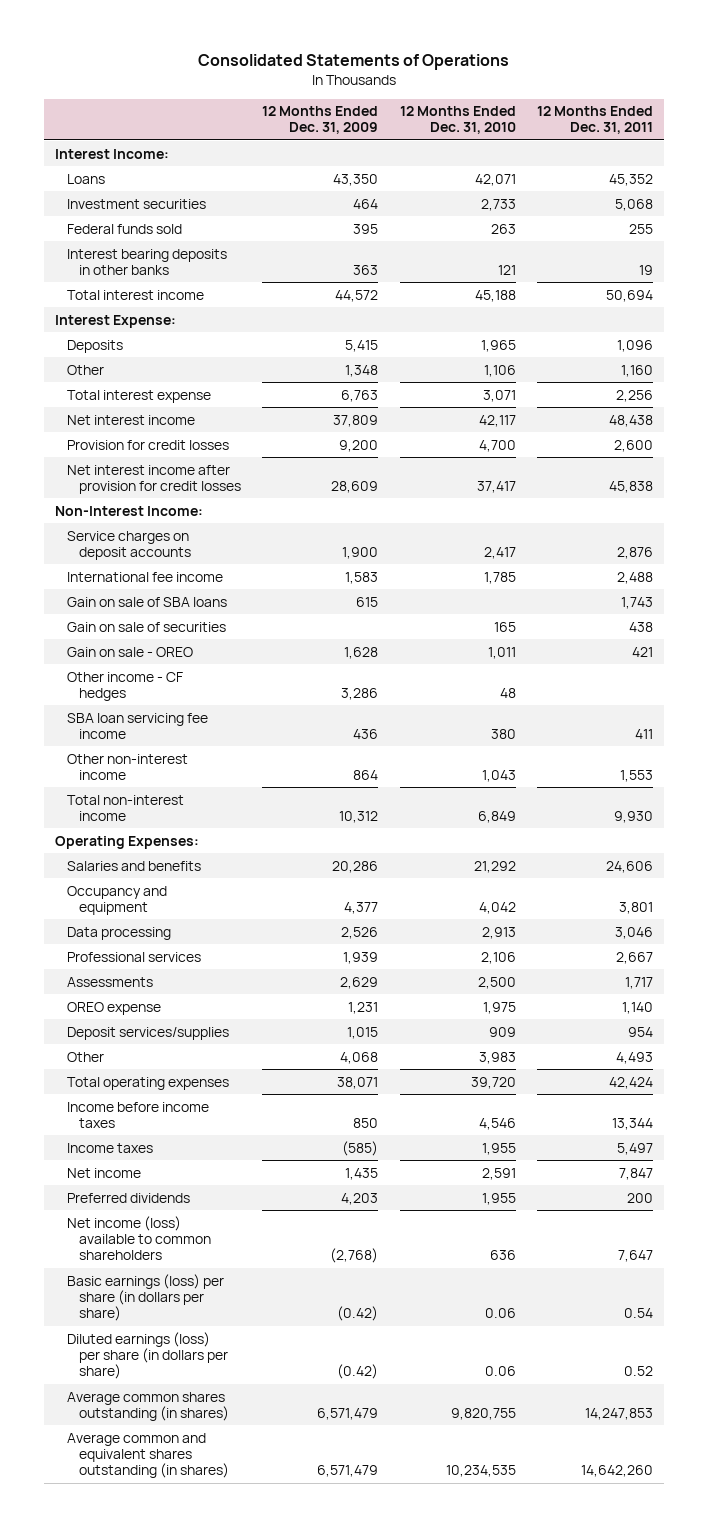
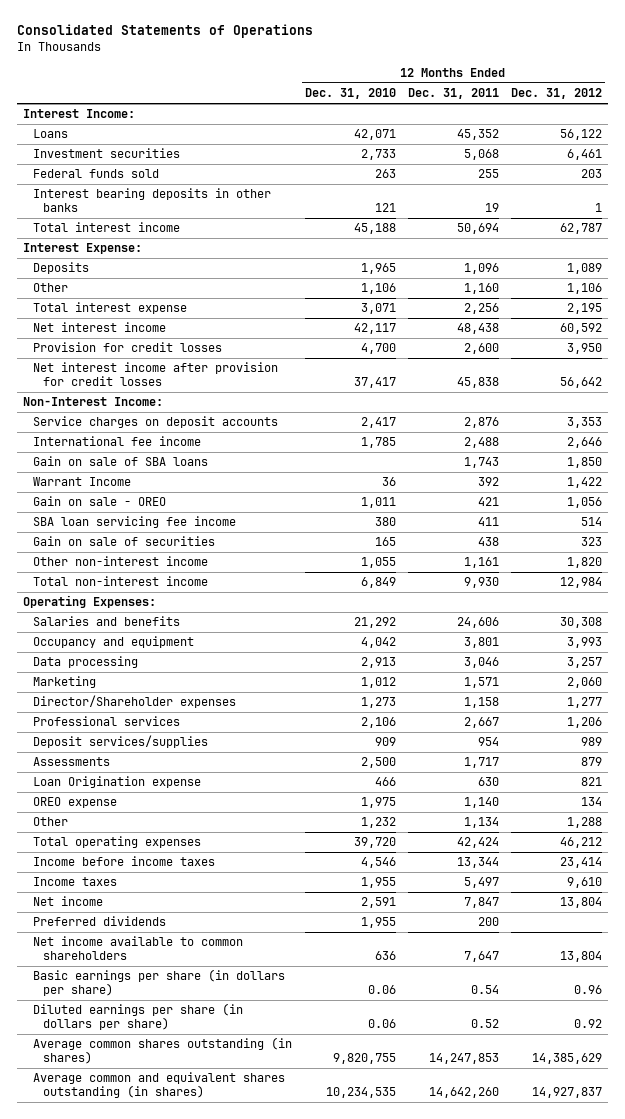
[262,106,379,135] 12 Months Ended Dec. 31, 2009 -> none
none -> [510,87,602,99] Dec. 31, 2012
none -> [33,477,132,487] Warrant Income
[67,671,184,701] Other income - CF hedges -> none
[67,621,227,632] Gain on sale of securities -> [33,536,216,547] Gain on sale of securities
[481,769,516,782] 1,043 -> [360,557,396,569] 1,055
[620,769,654,782] 1,553 -> [463,557,499,569] 1,161
none -> [33,676,97,689] Marketing
none -> [33,695,237,709] Director/Shareholder expenses
[67,1026,230,1040] Deposit services/supplies -> [33,735,209,749] Deposit services/supplies
none -> [33,776,202,789] Loan Origination expense
[478,1051,516,1064] 3,983 -> [360,817,396,829] 1,232
[616,1051,654,1064] 4,493 -> [463,817,499,829] 1,134
[67,1215,212,1261] Net income (loss) available to common shareholders -> [33,936,244,961] Net income available to common shareholders
[67,1273,225,1322] Basic earnings (loss) per share (in dollars per share) -> [33,969,286,997] Basic earnings per share (in dollars per share)
[67,1331,229,1380] Diluted earnings (loss) per share (in dollars per share) -> [33,1003,244,1031] Diluted earnings per share (in dollars per share)

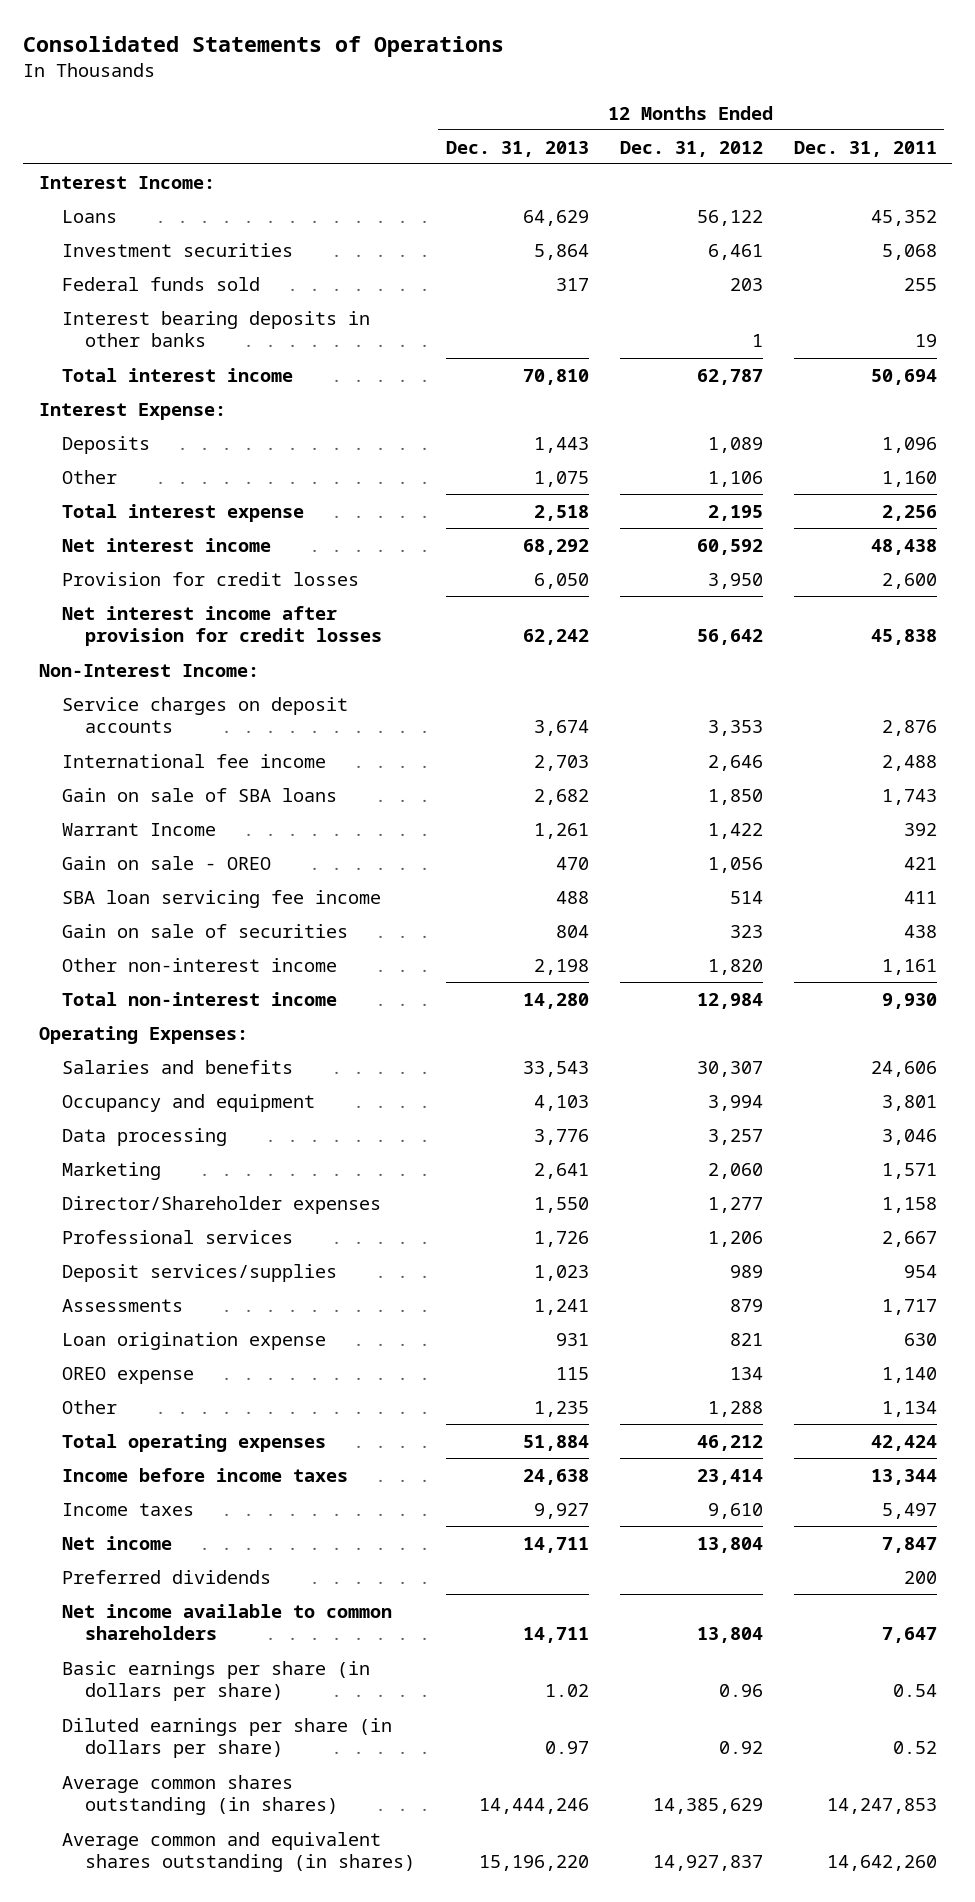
[304,87,396,99] Dec. 31, 2010 -> none
none -> [445,140,589,157] Dec. 31, 2013
[559,617,602,629] 30,308 -> [696,1060,763,1077] 30,307
[566,637,602,649] 3,993 -> [707,1094,763,1111] 3,994
[33,776,202,789] Loan Origination expense -> [61,1331,326,1350] Loan origination expense

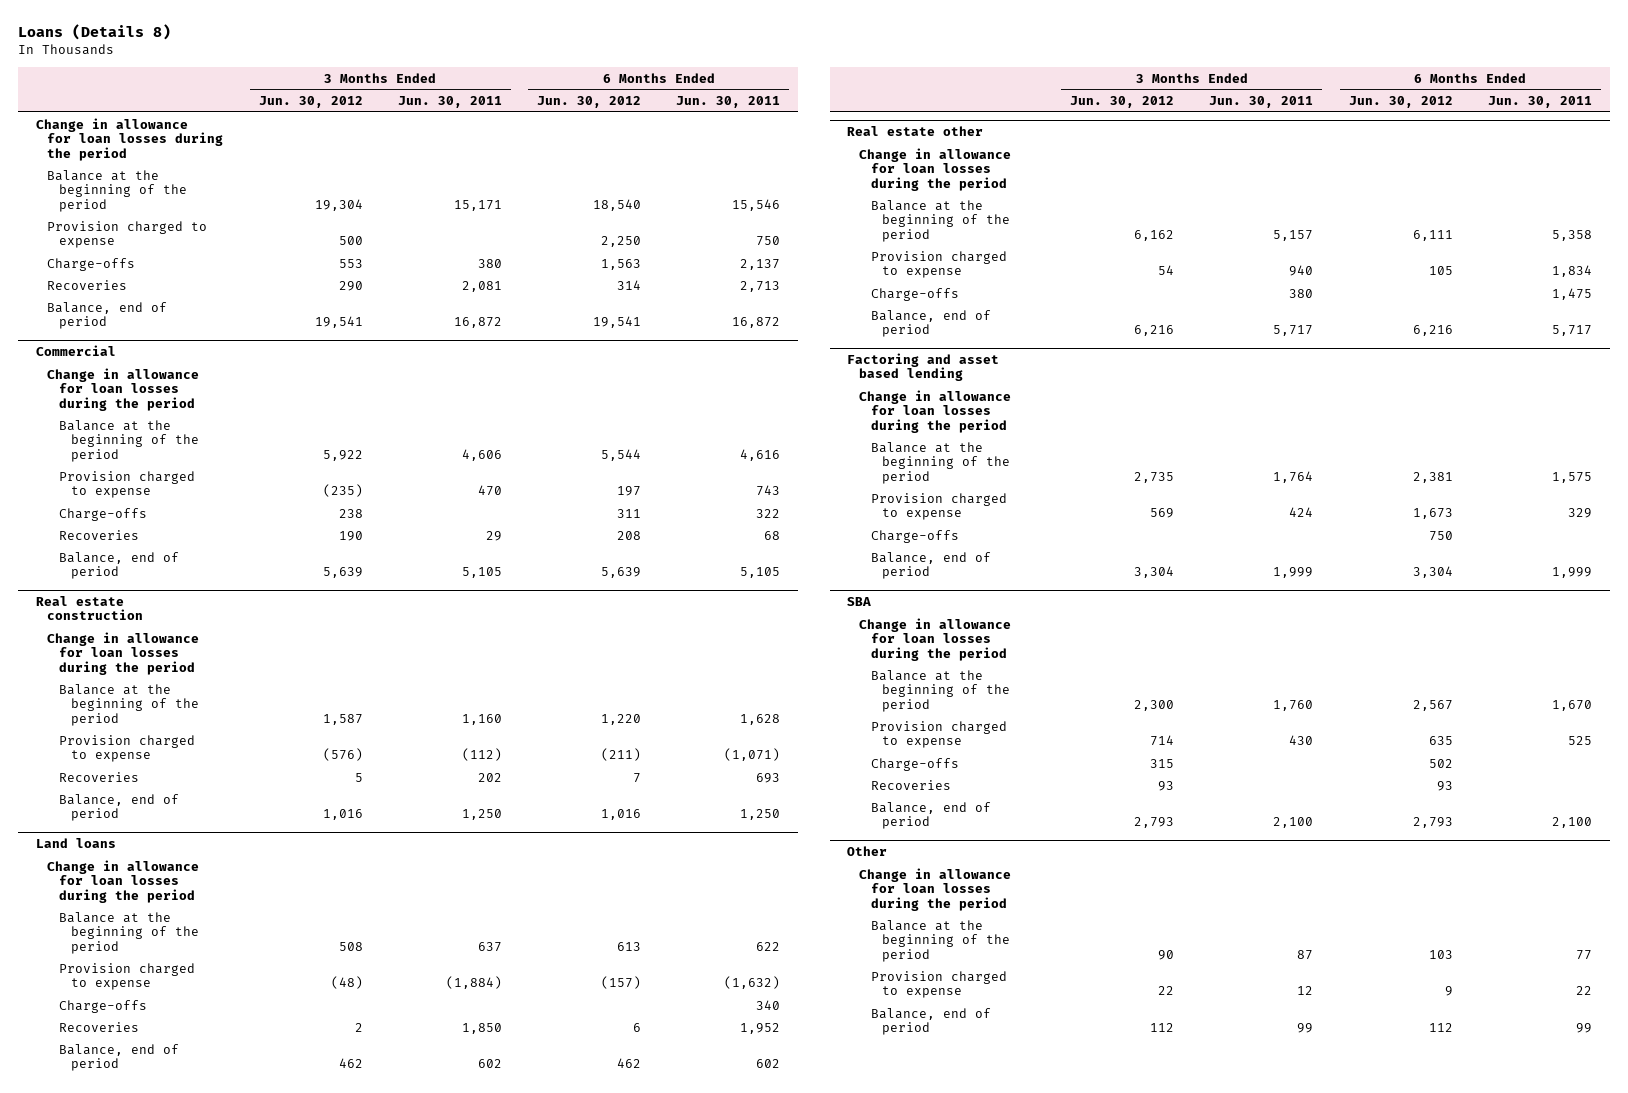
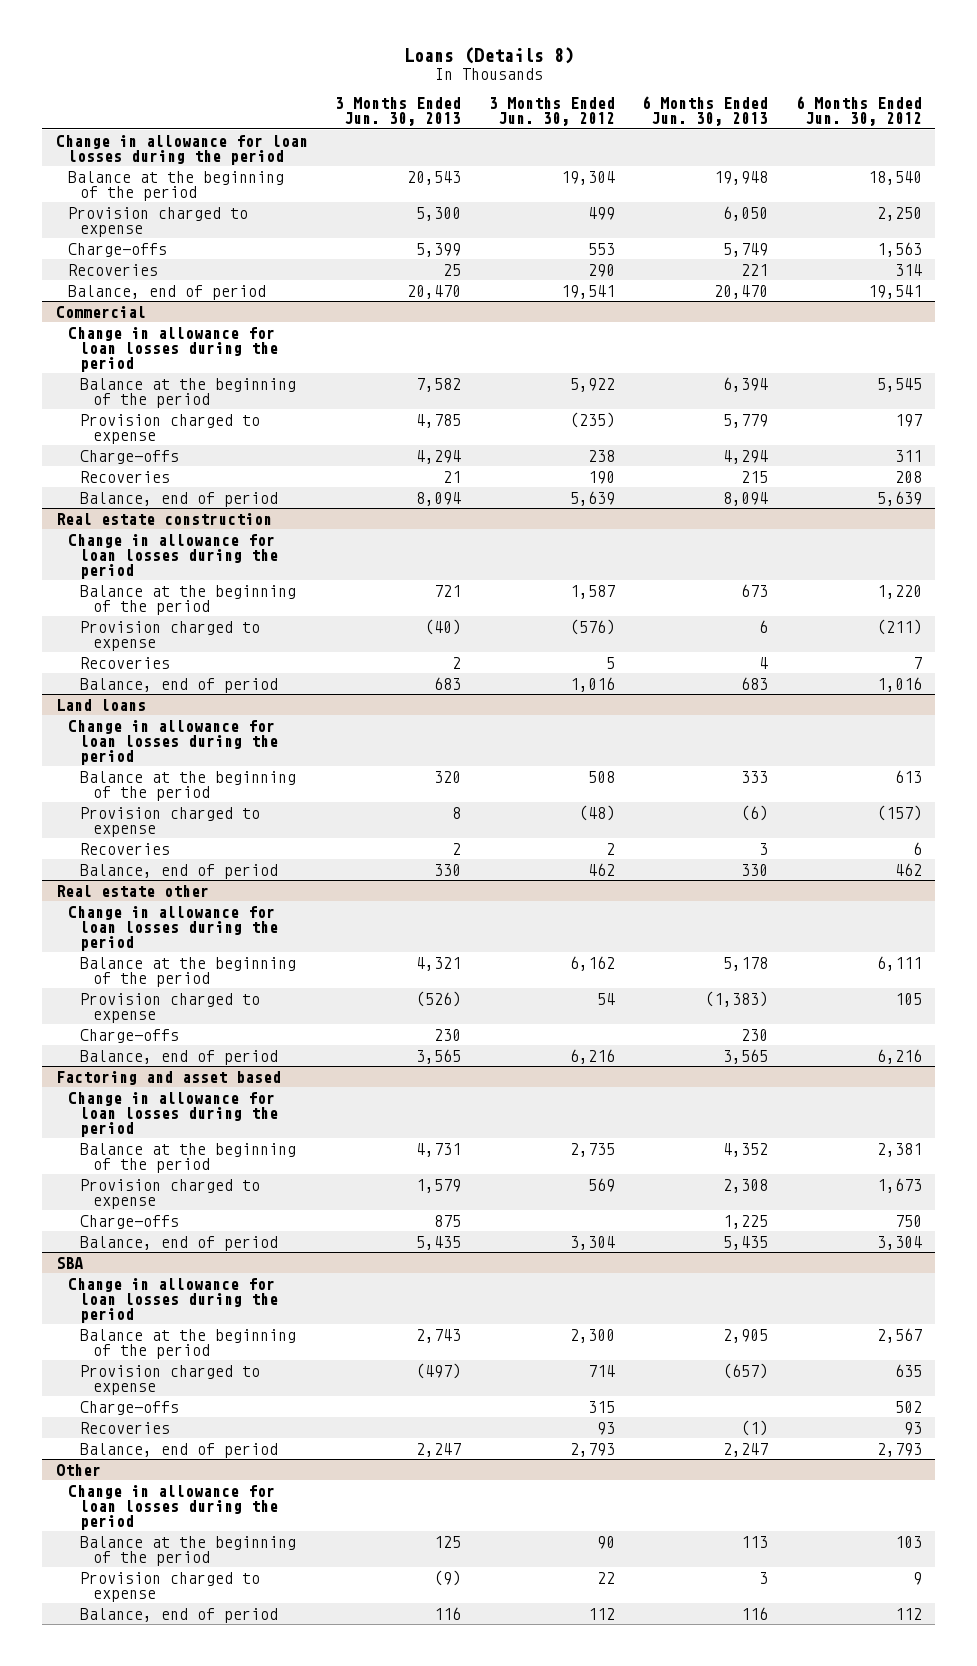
[397,95,502,108] Jun. 30, 2011 -> none
[676,95,781,108] Jun. 30, 2011 -> none
none -> [335,97,462,127] 3 Months Ended Jun. 30, 2013
none -> [642,96,769,127] 6 Months Ended Jun. 30, 2013
[338,236,363,246] 500 -> [587,206,615,220] 499
[601,448,642,461] 5,544 -> [876,377,922,392] 5,545
[58,999,147,1013] Charge-offs -> none
[847,352,1000,382] Factoring and asset based lending -> [55,1070,281,1085] Factoring and asset based

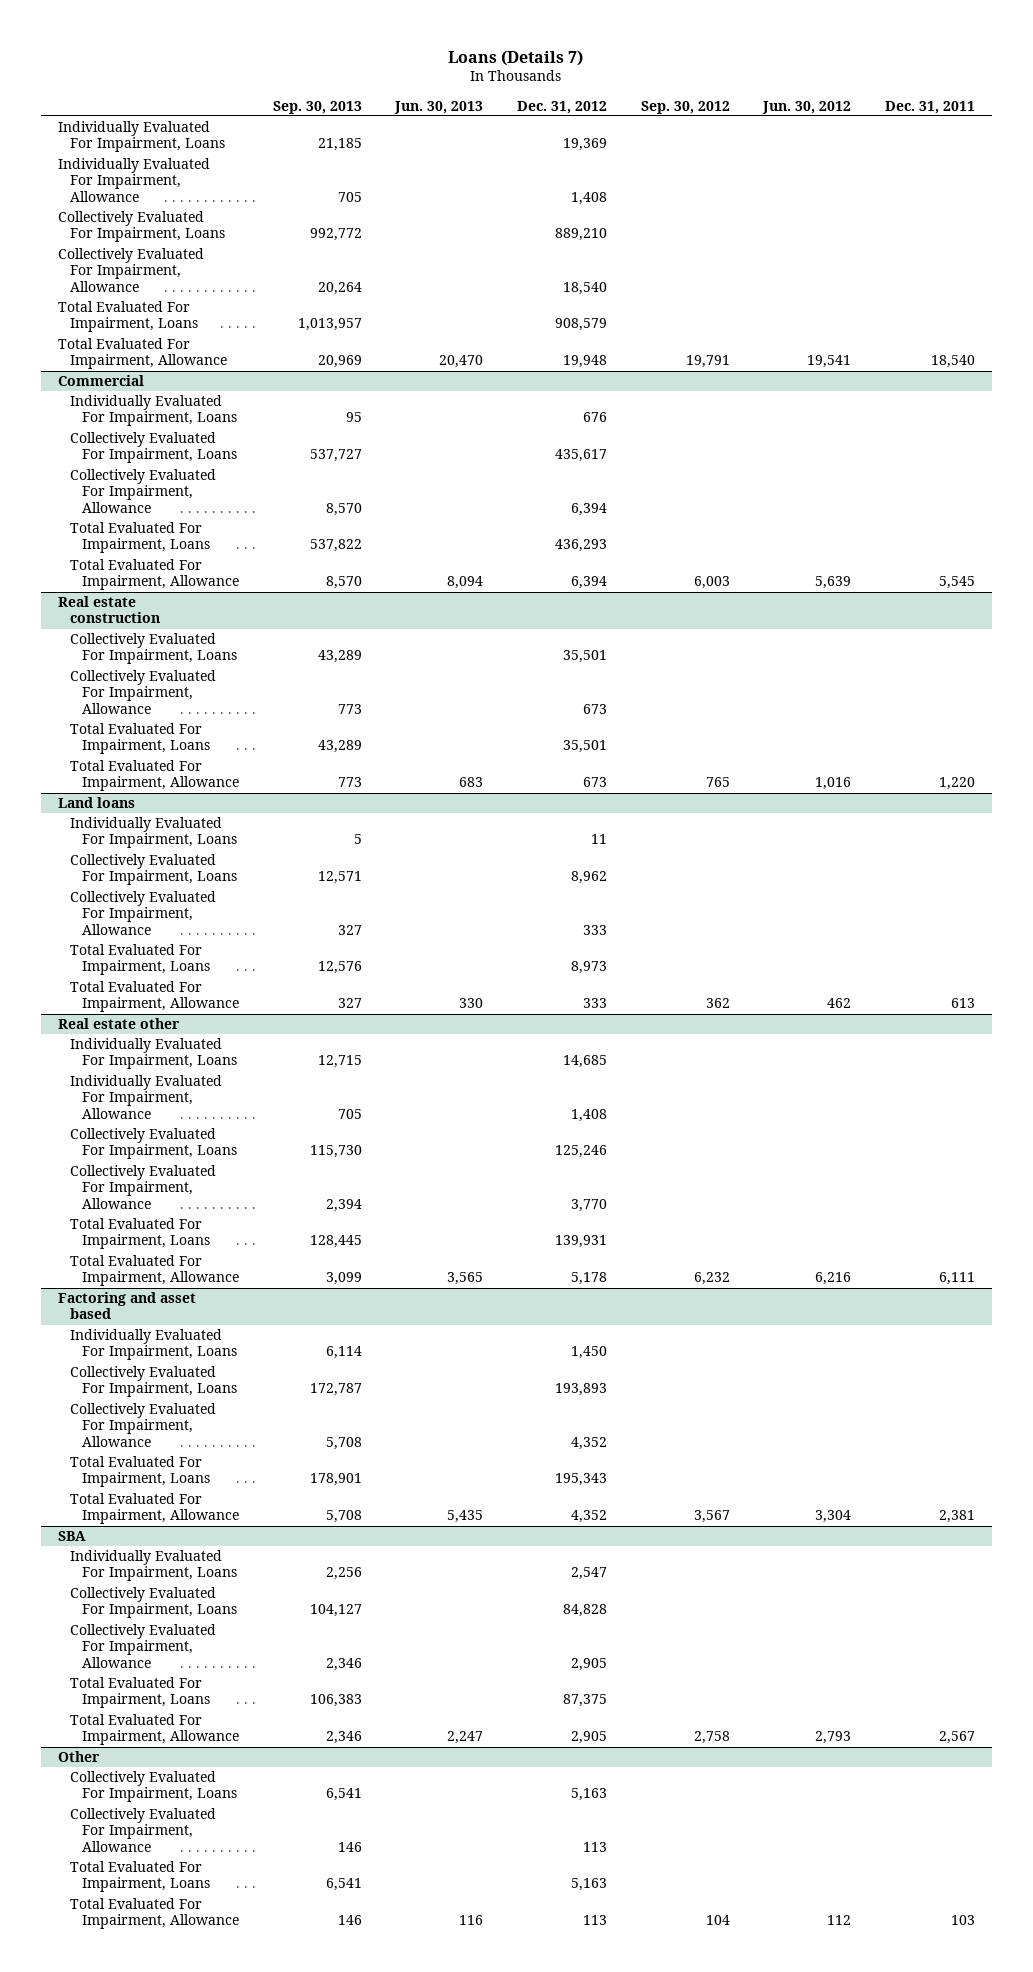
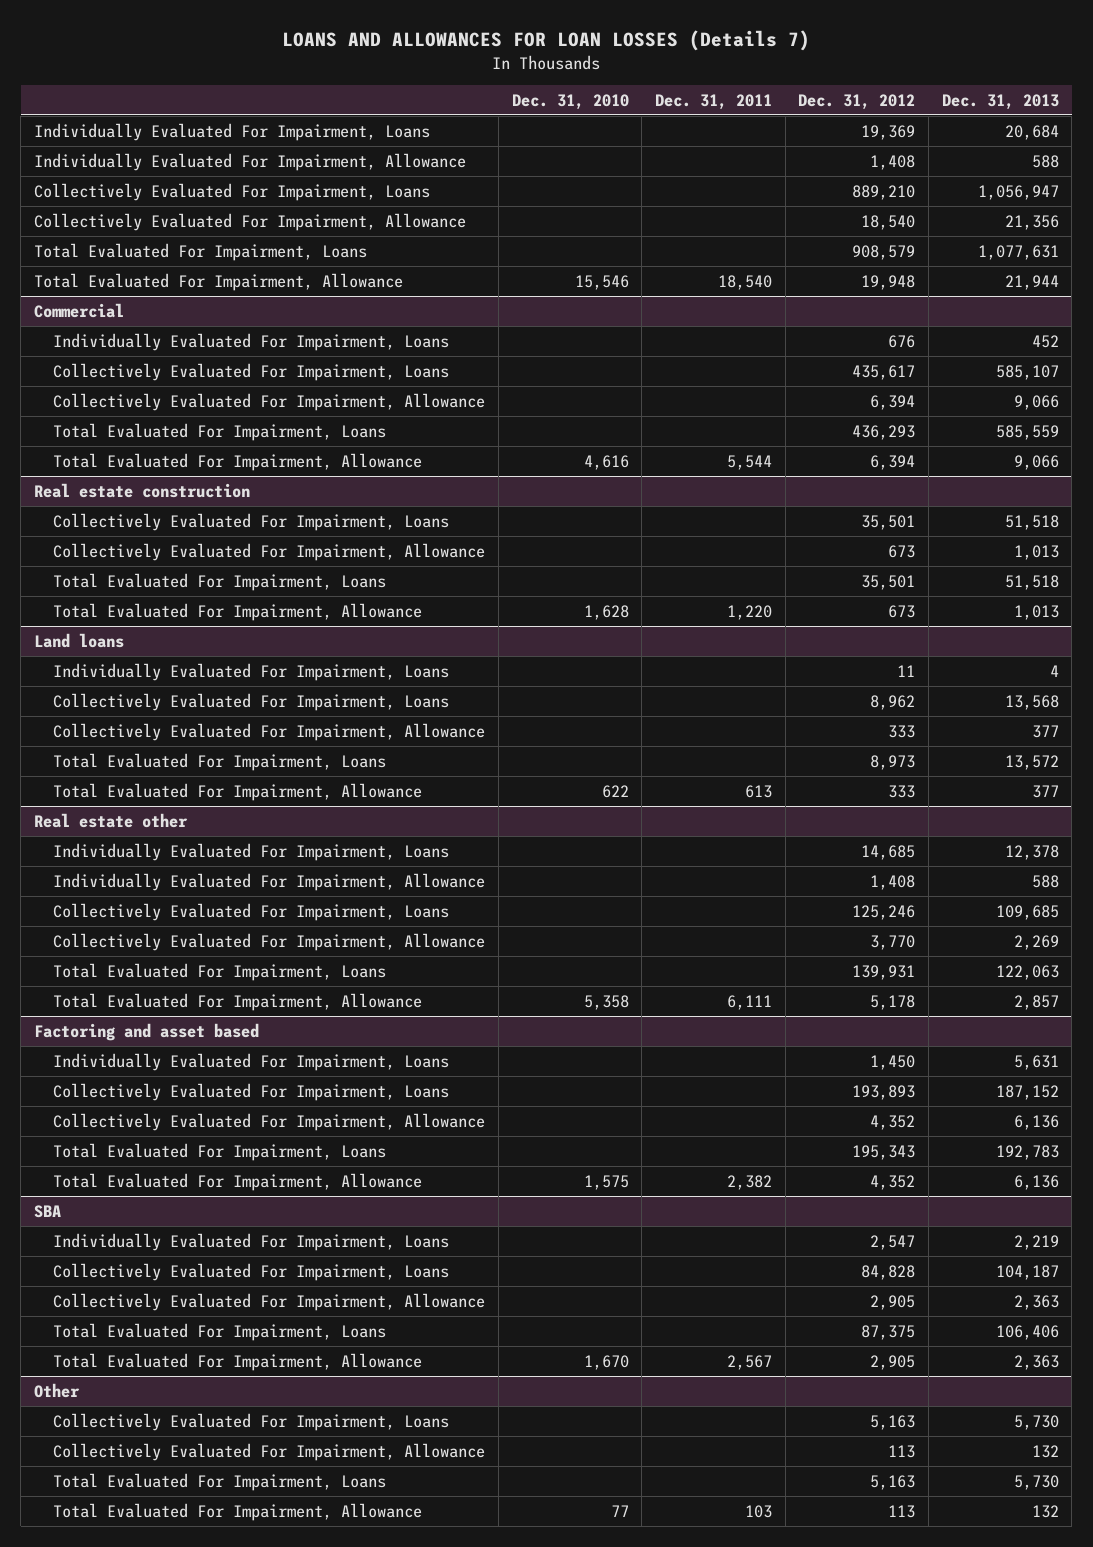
[448,49,584,66] Loans (Details 7) -> [282,30,811,52] LOANS AND ALLOWANCES FOR LOAN LOSSES (Details 7)
[272,100,362,114] Sep. 30, 2013 -> none
[394,100,484,114] Jun. 30, 2013 -> none
[640,100,730,114] Sep. 30, 2012 -> none
[762,100,852,114] Jun. 30, 2012 -> none
none -> [511,93,629,110] Dec. 31, 2010
none -> [941,93,1059,110] Dec. 31, 2013
[938,576,975,590] 5,545 -> [726,454,772,470] 5,544
[938,1510,975,1524] 2,381 -> [726,1174,772,1190] 2,382

